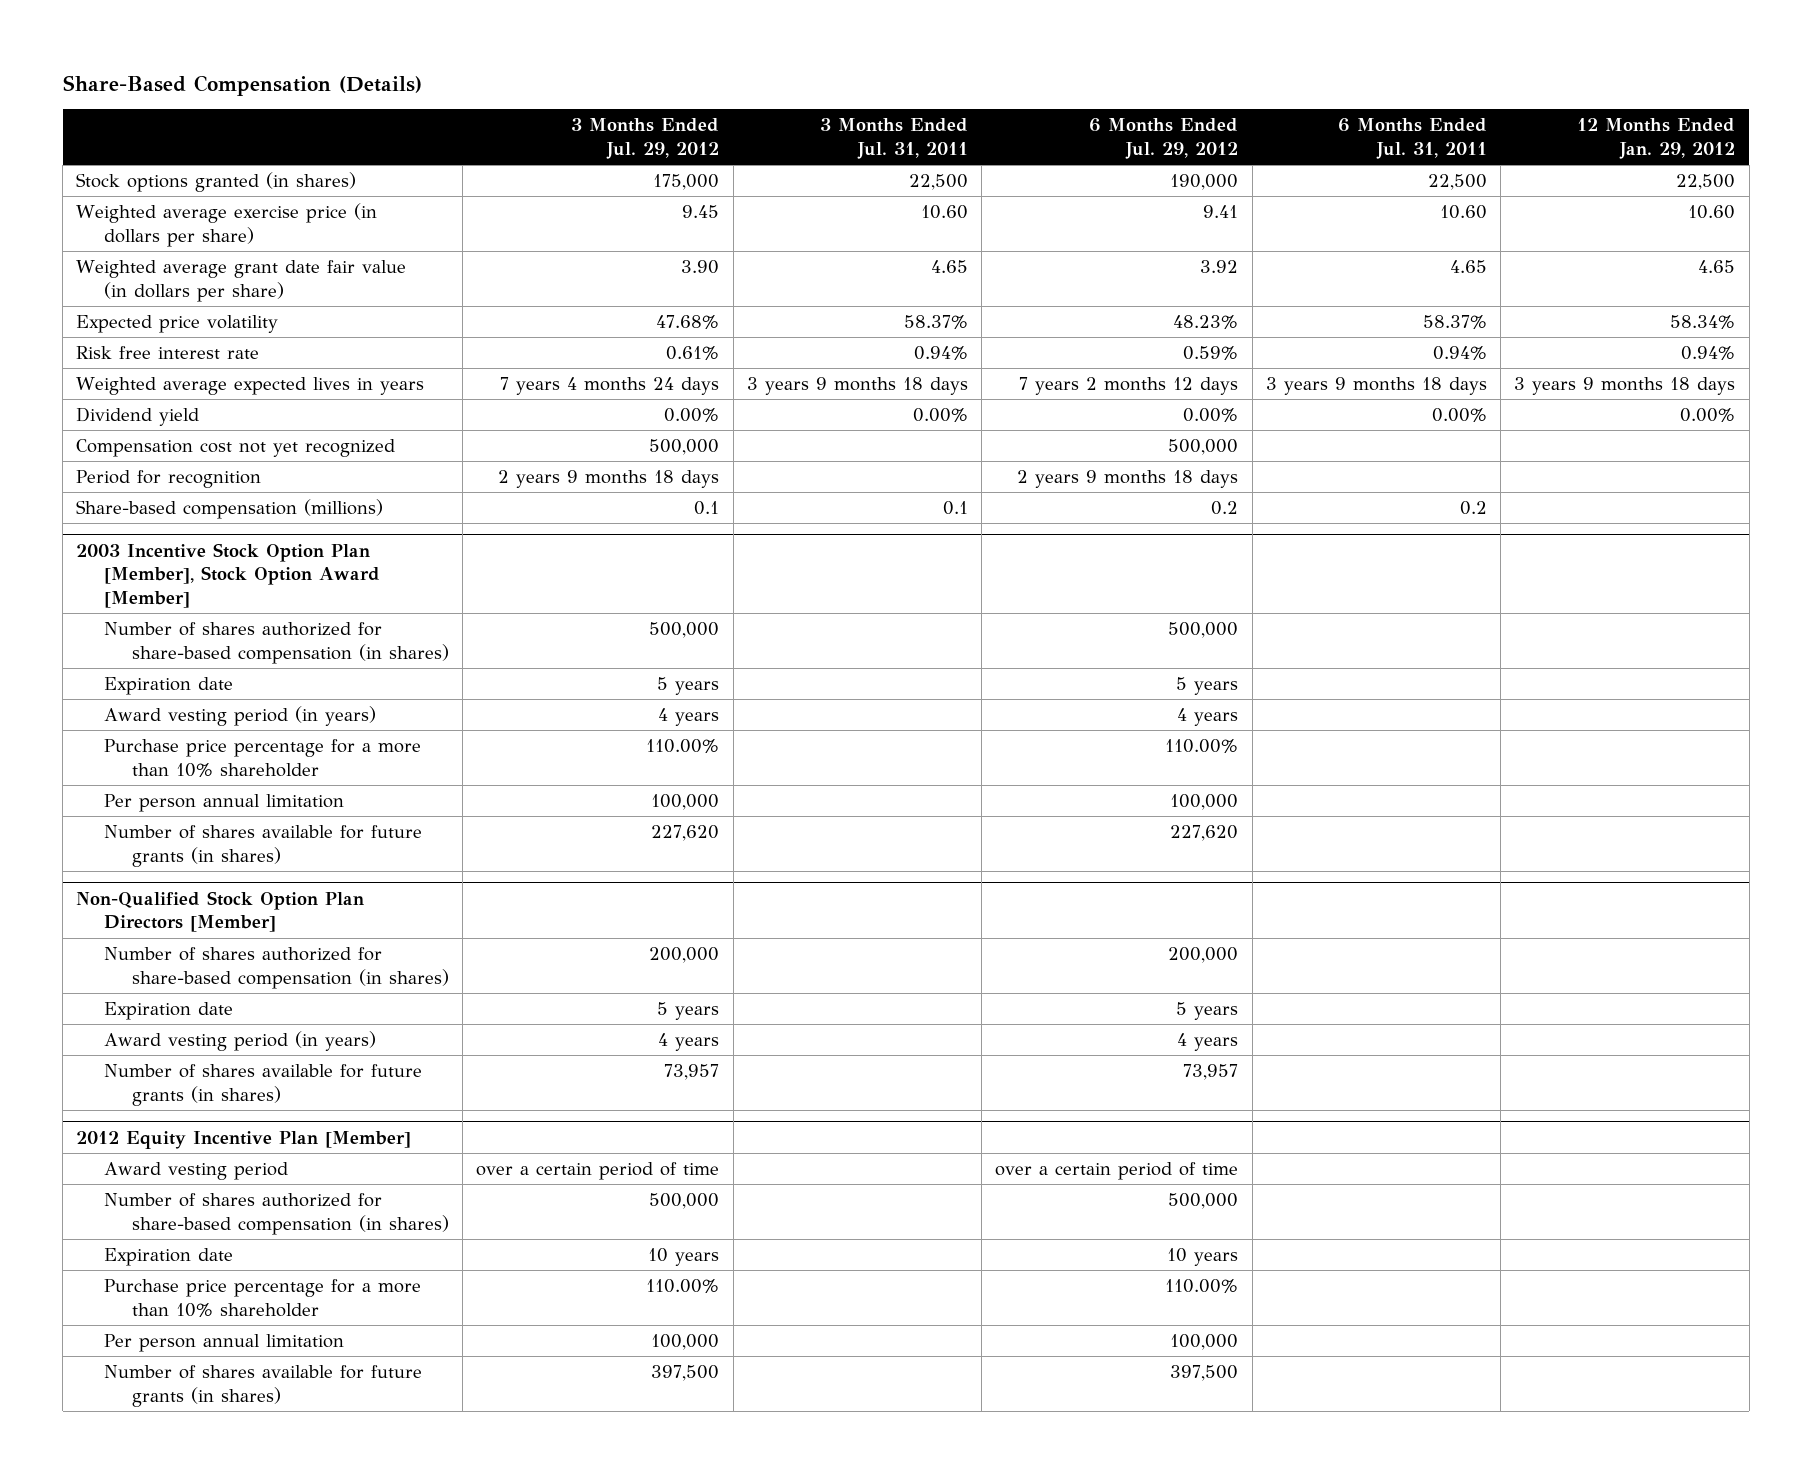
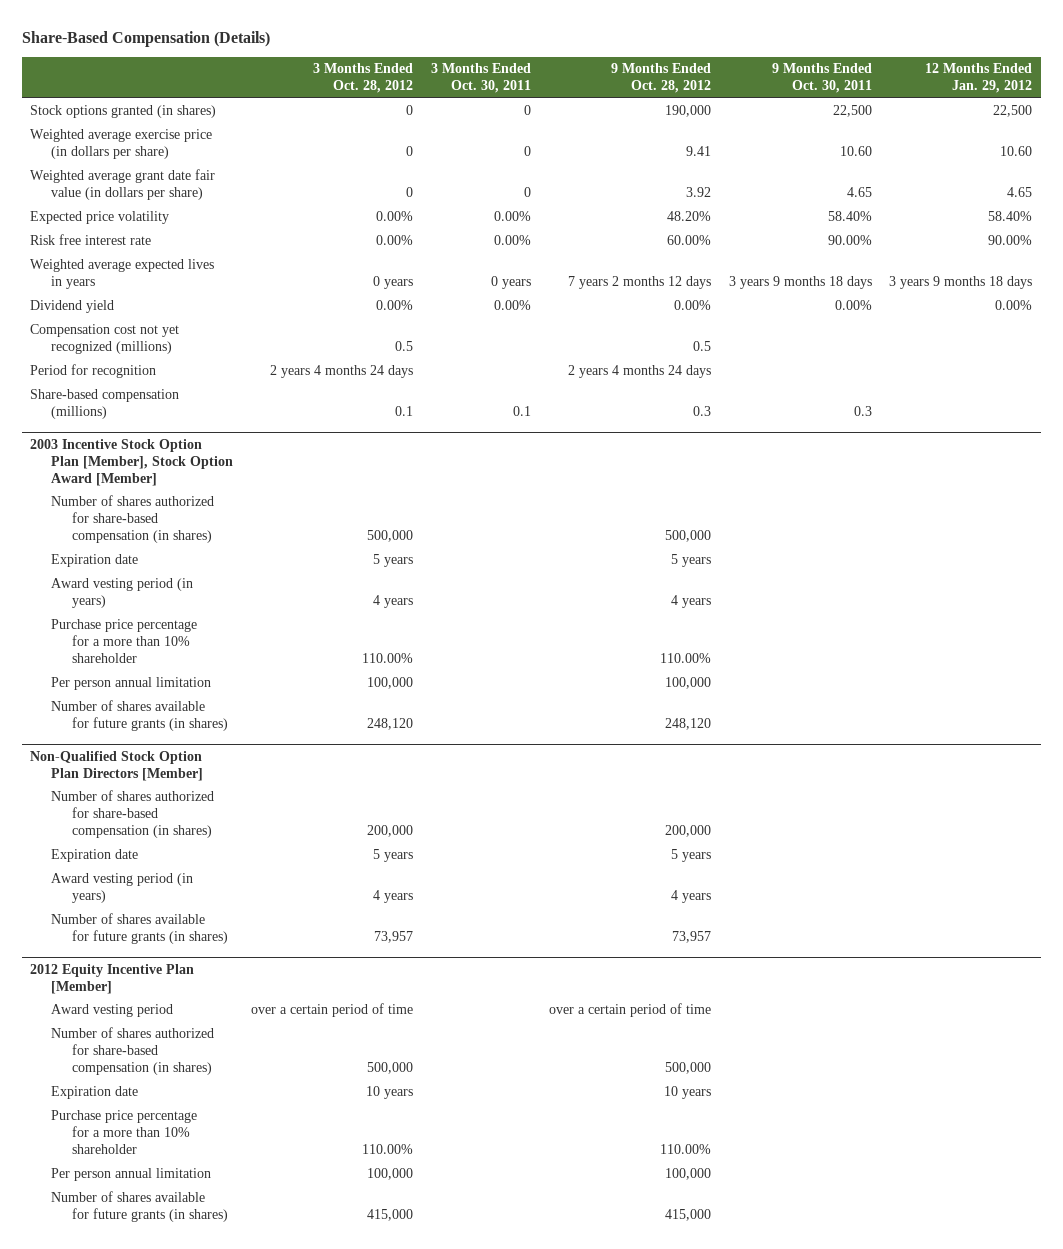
[571,118,720,159] 3 Months Ended Jul. 29, 2012 -> none
[819,118,968,159] 3 Months Ended Jul. 31, 2011 -> none
[1089,118,1239,159] 6 Months Ended Jul. 29, 2012 -> none
[1337,118,1487,159] 6 Months Ended Jul. 31, 2011 -> none
none -> [313,63,414,94] 3 Months Ended Oct. 28, 2012
none -> [430,63,531,94] 3 Months Ended Oct. 30, 2011
none -> [610,63,711,94] 9 Months Ended Oct. 28, 2012
none -> [771,63,872,94] 9 Months Ended Oct. 30, 2011
[1670,314,1736,329] 58.34% -> [988,211,1033,222] 58.40%
[1681,345,1736,360] 0.94% -> [988,235,1033,246] 90.00%
[76,438,396,457] Compensation cost not yet recognized -> [30,324,180,355] Compensation cost not yet recognized (millions)

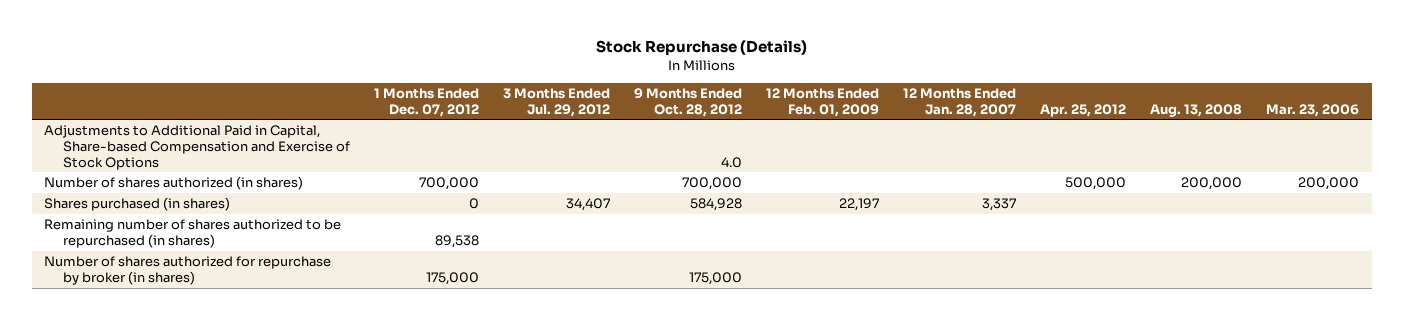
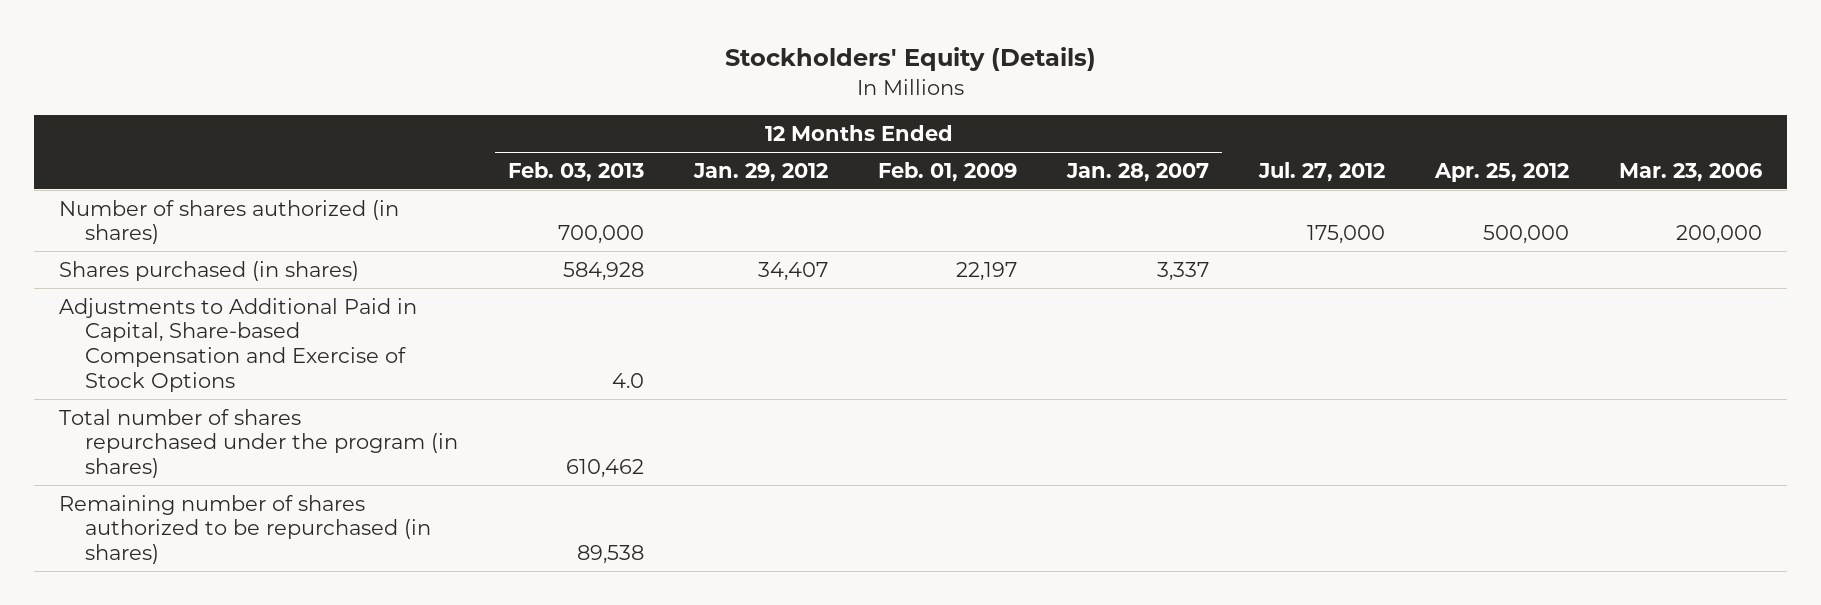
[595,40,807,56] Stock Repurchase (Details) -> [724,47,1096,72] Stockholders' Equity (Details)
[374,87,480,117] 1 Months Ended Dec. 07, 2012 -> none
[503,87,611,117] 3 Months Ended Jul. 29, 2012 -> none
[634,87,743,117] 9 Months Ended Oct. 28, 2012 -> none
[1150,103,1243,117] Aug. 13, 2008 -> none
none -> [507,161,644,182] Feb. 03, 2013
none -> [693,162,829,182] Jan. 29, 2012
none -> [1258,161,1386,182] Jul. 27, 2012
[43,125,350,170] Adjustments to Additional Paid in Capital, Share-based Compensation and Exercise of Stock Options -> [59,297,418,392] Adjustments to Additional Paid in Capital, Share-based Compensation and Exercise of Stock Options
none -> [59,408,458,478] Total number of shares repurchased under the program (in shares)
[43,256,331,285] Number of shares authorized for repurchase by broker (in shares) -> none

